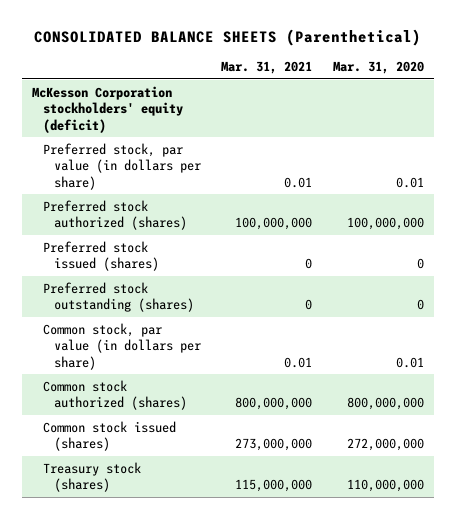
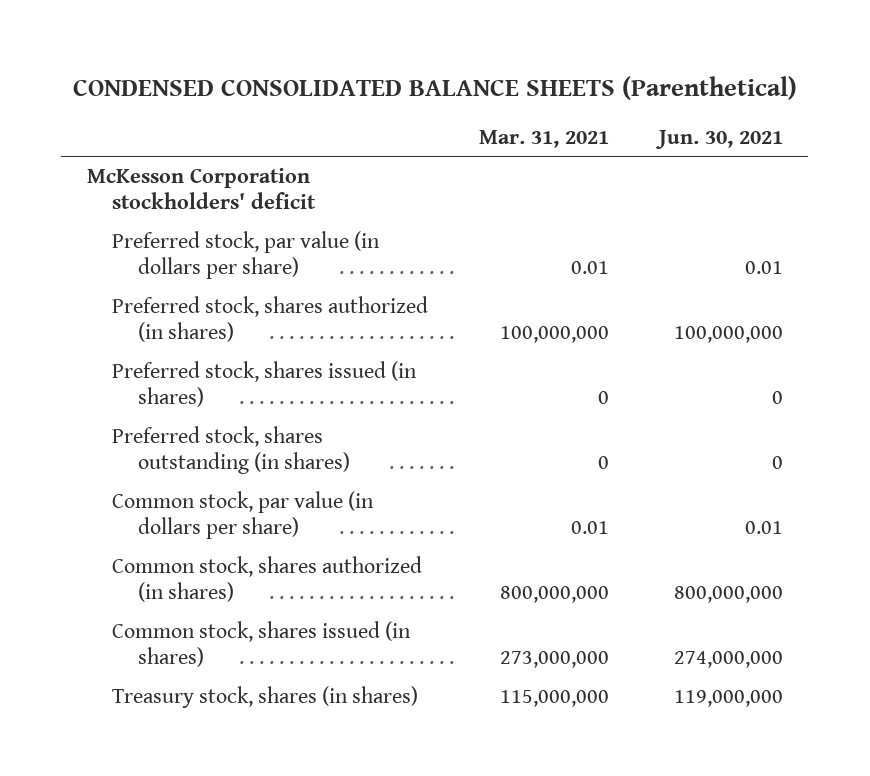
[33,28,421,46] CONSOLIDATED BALANCE SHEETS (Parenthetical) -> [72,75,797,100] CONDENSED CONSOLIDATED BALANCE SHEETS (Parenthetical)
[332,61,424,75] Mar. 31, 2020 -> none
none -> [655,129,784,149] Jun. 30, 2021
[31,85,183,133] McKesson Corporation stockholders' equity (deficit) -> [86,168,317,210] McKesson Corporation stockholders' deficit
[42,199,187,231] Preferred stock authorized (shares) -> [112,296,429,343] Preferred stock, shares authorized (in shares)
[42,240,159,272] Preferred stock issued (shares) -> [112,361,418,408] Preferred stock, shares issued (in shares)
[42,281,194,313] Preferred stock outstanding (shares) -> [112,426,351,475] Preferred stock, shares outstanding (in shares)
[42,379,187,411] Common stock authorized (shares) -> [112,556,423,603] Common stock, shares authorized (in shares)
[42,420,176,452] Common stock issued (shares) -> [112,621,412,668] Common stock, shares issued (in shares)
[42,461,141,493] Treasury stock (shares) -> [112,686,419,709] Treasury stock, shares (in shares)

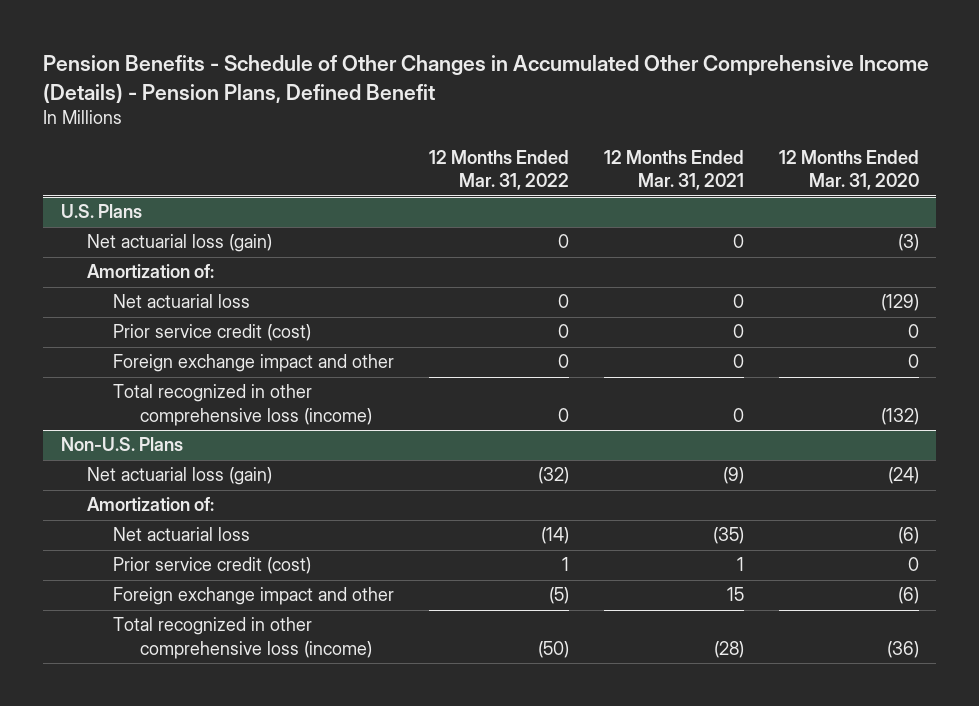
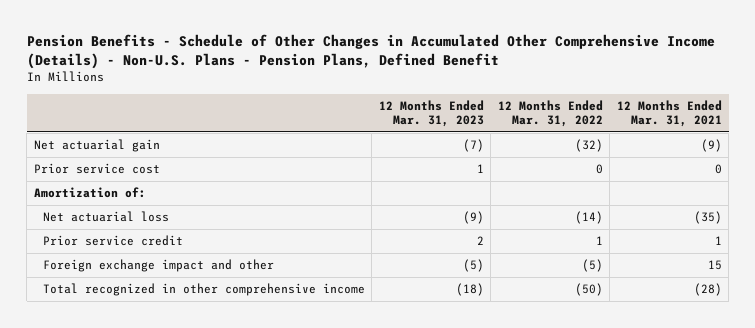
[43,55,930,103] Pension Benefits - Schedule of Other Changes in Accumulated Other Comprehensive Income (Details) - Pension Plans, Defined Benefit -> [26,33,715,69] Pension Benefits - Schedule of Other Changes in Accumulated Other Comprehensive Income (Details) - Non-U.S. Plans - Pension Plans, Defined Benefit
[778,149,919,191] 12 Months Ended Mar. 31, 2020 -> none
none -> [378,99,484,128] 12 Months Ended Mar. 31, 2023
[60,204,142,219] U.S. Plans -> none
[86,264,214,279] Amortization of: -> none
[113,294,251,309] Net actuarial loss -> none
[113,354,395,373] Foreign exchange impact and other -> none
[113,384,372,427] Total recognized in other comprehensive loss (income) -> none
[60,437,183,452] Non-U.S. Plans -> none
[86,467,272,486] Net actuarial loss (gain) -> none
[86,234,272,253] Net actuarial loss (gain) -> [33,139,160,153] Net actuarial gain
[558,234,570,249] 0 -> [574,139,603,153] (32)
[732,234,744,249] 0 -> [700,139,722,153] (9)
[113,324,312,342] Prior service credit (cost) -> [33,163,160,175] Prior service cost
[113,557,312,575] Prior service credit (cost) -> [42,235,183,247] Prior service credit
[113,617,372,660] Total recognized in other comprehensive loss (income) -> [42,283,365,297] Total recognized in other comprehensive income

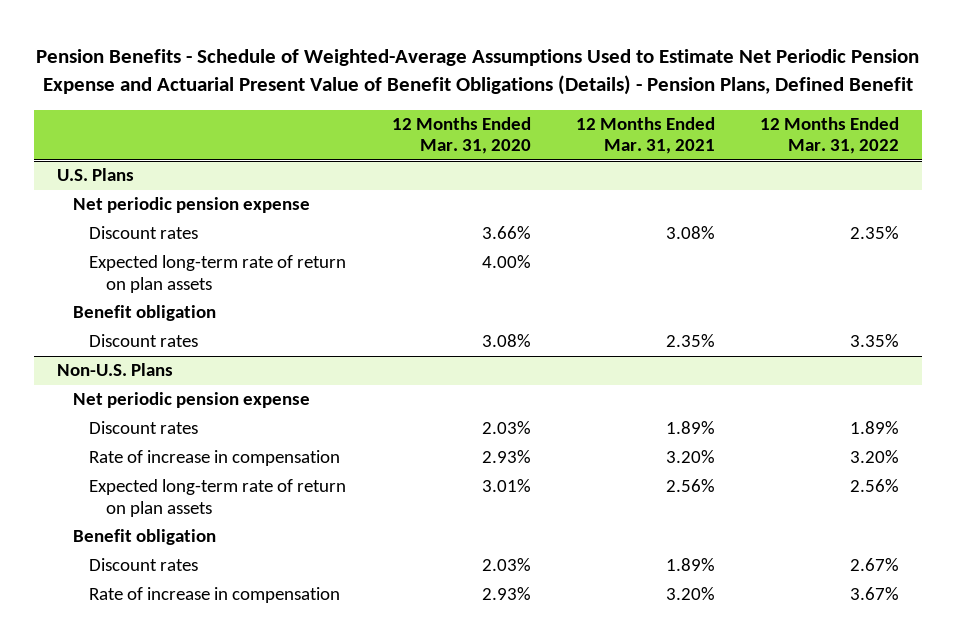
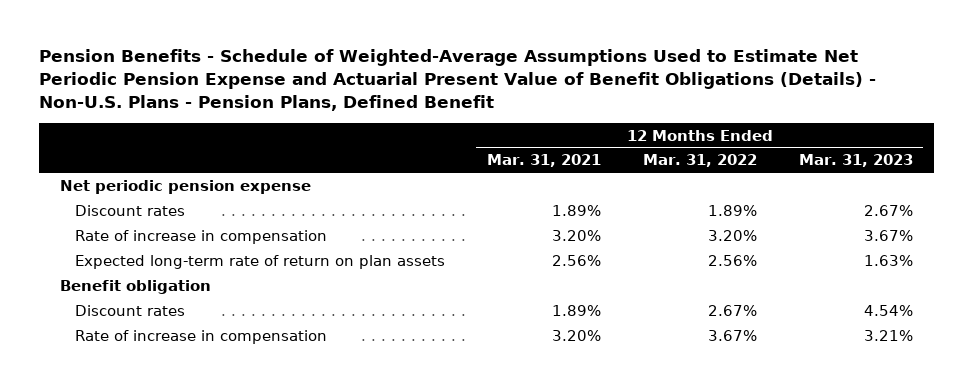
[35,48,919,96] Pension Benefits - Schedule of Weighted-Average Assumptions Used to Estimate Net Periodic Pension Expense and Actuarial Present Value of Benefit Obligations (Details) - Pension Plans, Defined Benefit -> [38,48,876,112] Pension Benefits - Schedule of Weighted-Average Assumptions Used to Estimate Net Periodic Pension Expense and Actuarial Present Value of Benefit Obligations (Details) - Non-U.S. Plans - Pension Plans, Defined Benefit
[391,116,531,155] 12 Months Ended Mar. 31, 2020 -> none
none -> [798,154,913,168] Mar. 31, 2023
[56,168,134,182] U.S. Plans -> none
[89,226,199,240] Discount rates -> none
[89,255,347,293] Expected long-term rate of return on plan assets -> none
[73,305,217,322] Benefit obligation -> none
[89,334,199,348] Discount rates -> none
[56,363,173,377] Non-U.S. Plans -> none
[73,392,311,409] Net periodic pension expense -> none

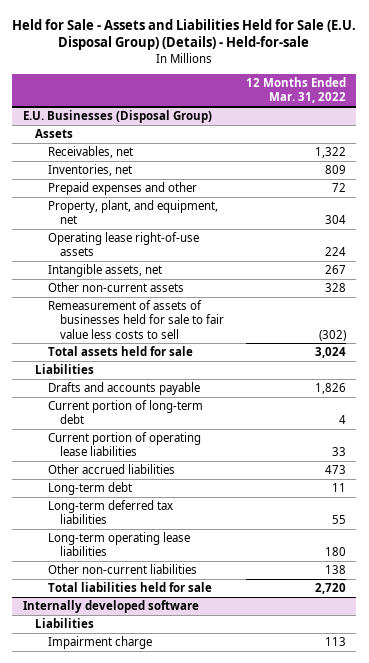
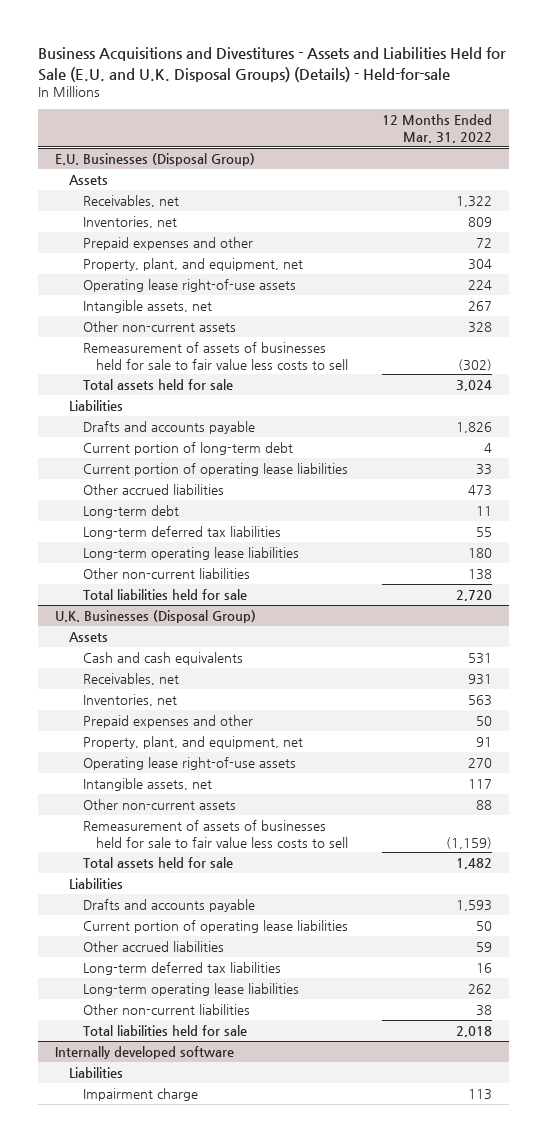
[12,18,357,51] Held for Sale - Assets and Liabilities Held for Sale (E.U. Disposal Group) (Details) - Held-for-sale -> [38,47,507,82] Business Acquisitions and Divestitures - Assets and Liabilities Held for Sale (E.U. and U.K. Disposal Groups) (Details) - Held-for-sale
none -> [55,609,257,623] U.K. Businesses (Disposal Group)
none -> [68,631,108,642] Assets
none -> [82,651,243,665] Cash and cash equivalents
none -> [82,672,179,685] Receivables, net
none -> [82,693,177,706] Inventories, net
none -> [82,714,253,728] Prepaid expenses and other
none -> [82,735,303,749] Property, plant, and equipment, net
none -> [82,756,296,770] Operating lease right-of-use assets
none -> [82,777,212,791] Intangible assets, net
none -> [82,798,236,810] Other non-current assets
none -> [82,819,349,848] Remeasurement of assets of businesses held for sale to fair value less costs to sell
none -> [82,856,233,868] Total assets held for sale
none -> [68,877,123,889] Liabilities
none -> [82,898,255,912] Drafts and accounts payable
none -> [82,919,348,933] Current portion of operating lease liabilities
none -> [82,940,224,952] Other accrued liabilities
none -> [82,961,281,975] Long-term deferred tax liabilities
none -> [82,982,299,996] Long-term operating lease liabilities
none -> [82,1003,250,1015] Other non-current liabilities
none -> [82,1024,247,1036] Total liabilities held for sale

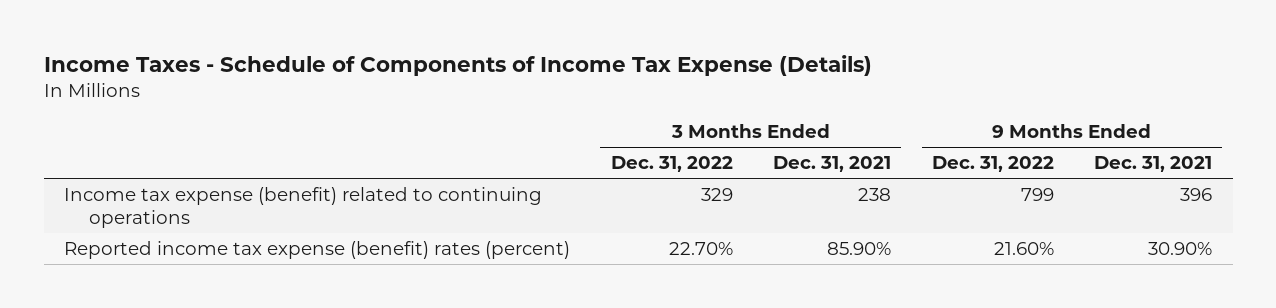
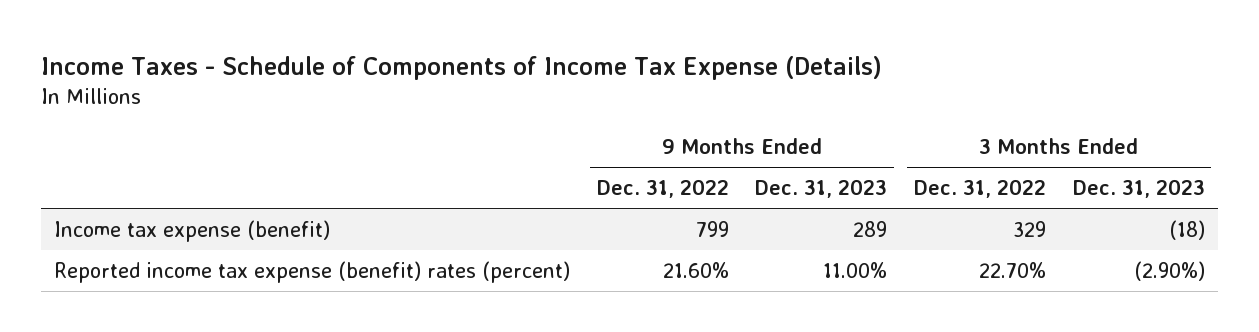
[773,156,892,173] Dec. 31, 2021 -> none
[1094,156,1213,173] Dec. 31, 2021 -> none
none -> [755,179,888,199] Dec. 31, 2023
none -> [1072,179,1205,199] Dec. 31, 2023
[63,187,542,228] Income tax expense (benefit) related to continuing operations -> [54,220,331,243] Income tax expense (benefit)

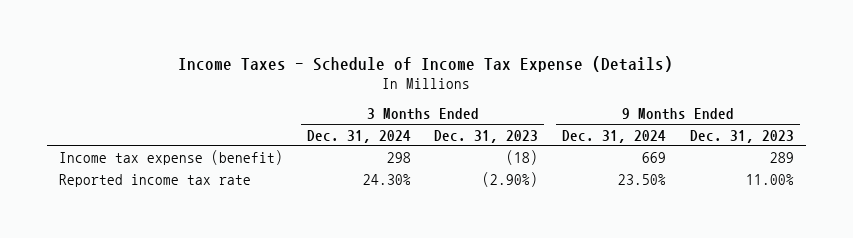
[40,55,882,80] Income Taxes - Schedule of Components of Income Tax Expense (Details) -> [178,56,674,73] Income Taxes - Schedule of Income Tax Expense (Details)
[596,179,729,199] Dec. 31, 2022 -> none
[913,179,1046,199] Dec. 31, 2022 -> none
none -> [306,129,411,143] Dec. 31, 2024
none -> [562,129,667,143] Dec. 31, 2024
[54,261,571,284] Reported income tax expense (benefit) rates (percent) -> [58,174,251,188] Reported income tax rate

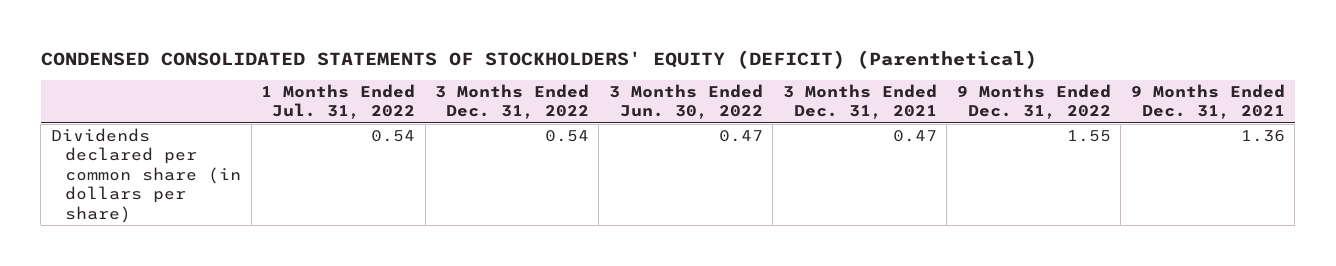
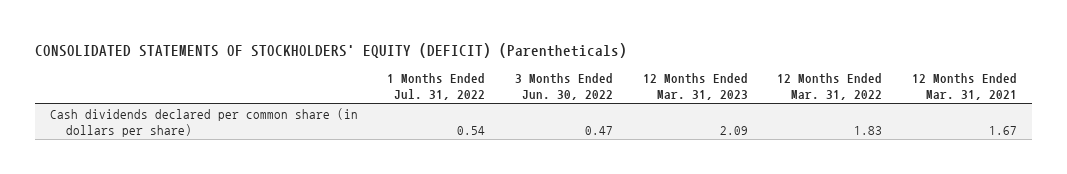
[40,49,1037,69] CONDENSED CONSOLIDATED STATEMENTS OF STOCKHOLDERS' EQUITY (DEFICIT) (Parenthetical) -> [34,42,627,58] CONSOLIDATED STATEMENTS OF STOCKHOLDERS' EQUITY (DEFICIT) (Parentheticals)
[435,84,590,120] 3 Months Ended Dec. 31, 2022 -> none
[782,84,937,120] 3 Months Ended Dec. 31, 2021 -> none
[956,84,1111,120] 9 Months Ended Dec. 31, 2022 -> none
[1130,84,1285,120] 9 Months Ended Dec. 31, 2021 -> none
none -> [642,72,748,100] 12 Months Ended Mar. 31, 2023
none -> [777,72,883,100] 12 Months Ended Mar. 31, 2022
none -> [912,72,1018,100] 12 Months Ended Mar. 31, 2021
[50,128,242,223] Dividends declared per common share (in dollars per share) -> [49,107,358,137] Cash dividends declared per common share (in dollars per share)

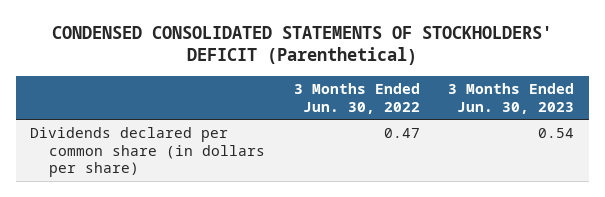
[34,42,627,58] CONSOLIDATED STATEMENTS OF STOCKHOLDERS' EQUITY (DEFICIT) (Parentheticals) -> [52,25,553,66] CONDENSED CONSOLIDATED STATEMENTS OF STOCKHOLDERS' DEFICIT (Parenthetical)
[387,72,486,100] 1 Months Ended Jul. 31, 2022 -> none
[642,72,748,100] 12 Months Ended Mar. 31, 2023 -> none
[777,72,883,100] 12 Months Ended Mar. 31, 2022 -> none
[912,72,1018,100] 12 Months Ended Mar. 31, 2021 -> none
none -> [448,82,575,114] 3 Months Ended Jun. 30, 2023
[49,107,358,137] Cash dividends declared per common share (in dollars per share) -> [30,126,266,178] Dividends declared per common share (in dollars per share)

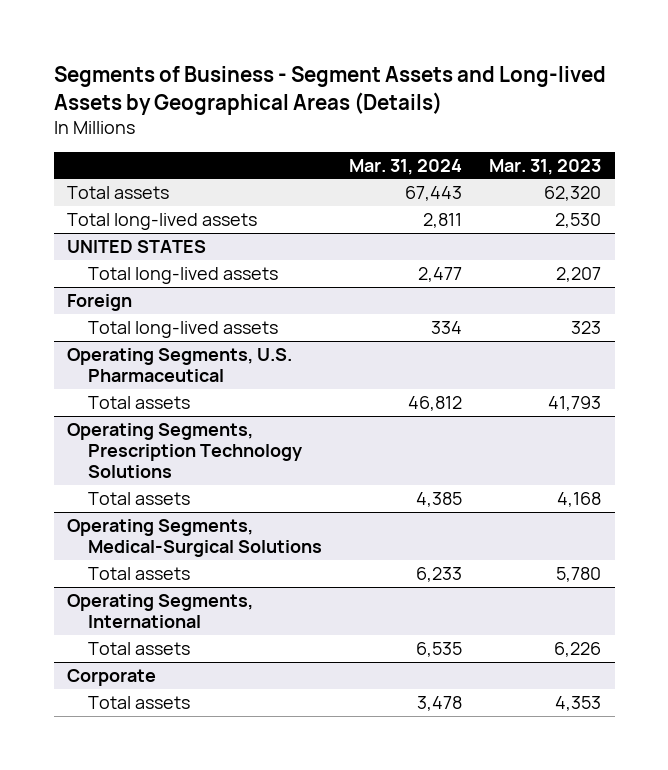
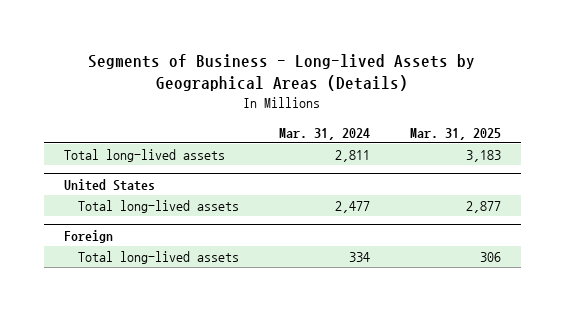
[53,65,606,115] Segments of Business - Segment Assets and Long-lived Assets by Geographical Areas (Details) -> [88,54,476,92] Segments of Business - Long-lived Assets by Geographical Areas (Details)
[489,158,602,175] Mar. 31, 2023 -> none
none -> [409,127,501,140] Mar. 31, 2025
[67,185,170,199] Total assets -> none
[67,239,207,253] UNITED STATES -> [64,178,156,191] United States
[67,347,293,382] Operating Segments, U.S. Pharmaceutical -> none
[88,395,191,409] Total assets -> none
[67,422,303,479] Operating Segments, Prescription Technology Solutions -> none
[88,491,191,505] Total assets -> none
[67,518,323,557] Operating Segments, Medical-Surgical Solutions -> none
[88,566,191,580] Total assets -> none
[67,593,254,628] Operating Segments, International -> none
[88,641,191,655] Total assets -> none
[67,668,157,686] Corporate -> none
[88,695,191,709] Total assets -> none

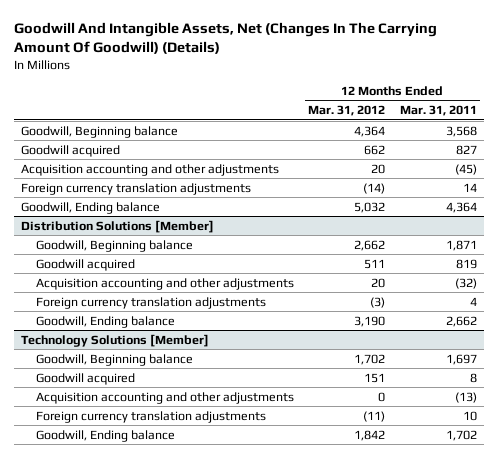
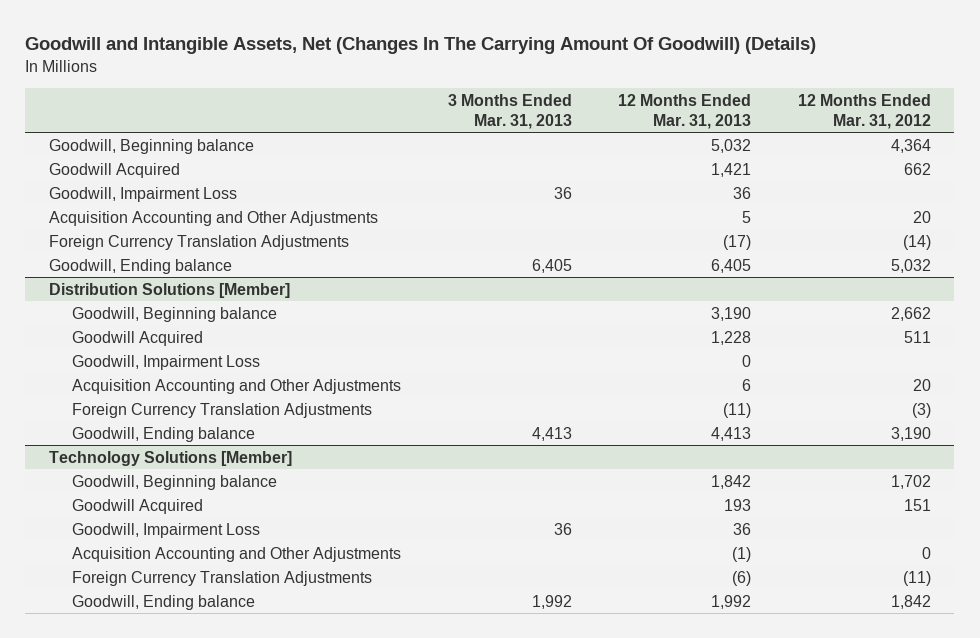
[13,22,437,55] Goodwill And Intangible Assets, Net (Changes In The Carrying Amount Of Goodwill) (Details) -> [25,37,817,55] Goodwill and Intangible Assets, Net (Changes In The Carrying Amount Of Goodwill) (Details)
[399,105,477,117] Mar. 31, 2011 -> none
none -> [447,93,572,129] 3 Months Ended Mar. 31, 2013
none -> [618,93,752,129] 12 Months Ended Mar. 31, 2013
[20,144,120,157] Goodwill acquired -> [48,162,180,178] Goodwill Acquired
none -> [48,186,237,202] Goodwill, Impairment Loss
[20,163,279,176] Acquisition accounting and other adjustments -> [48,210,378,226] Acquisition Accounting and Other Adjustments
[20,182,251,195] Foreign currency translation adjustments -> [48,234,349,250] Foreign Currency Translation Adjustments
[36,258,136,271] Goodwill acquired -> [71,330,203,346] Goodwill Acquired
none -> [71,354,260,370] Goodwill, Impairment Loss
[36,277,295,290] Acquisition accounting and other adjustments -> [71,378,401,394] Acquisition Accounting and Other Adjustments
[36,296,267,309] Foreign currency translation adjustments -> [71,402,372,418] Foreign Currency Translation Adjustments
[36,372,136,385] Goodwill acquired -> [71,498,203,514] Goodwill Acquired
none -> [71,522,260,538] Goodwill, Impairment Loss
[36,391,295,404] Acquisition accounting and other adjustments -> [71,546,401,562] Acquisition Accounting and Other Adjustments
[36,410,267,423] Foreign currency translation adjustments -> [71,570,372,586] Foreign Currency Translation Adjustments

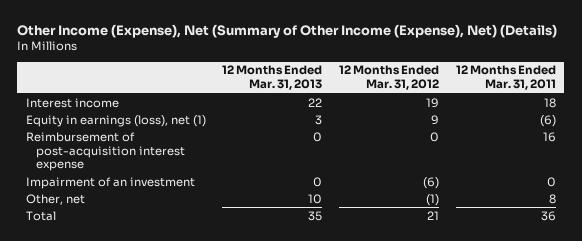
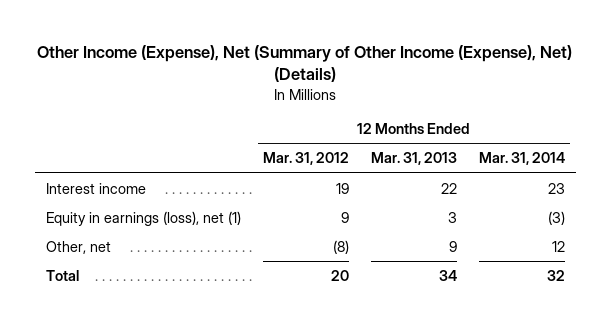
[455,65,556,91] 12 Months Ended Mar. 31, 2011 -> none
none -> [478,152,565,166] Mar. 31, 2014
[25,131,186,172] Reimbursement of post-acquisition interest expense -> none
[25,176,195,189] Impairment of an investment -> none
[308,193,323,204] 10 -> [448,241,457,253] 9
[426,193,440,206] (1) -> [332,240,349,255] (8)
[308,210,323,221] 35 -> [438,270,457,282] 34
[427,210,440,220] 21 -> [330,270,349,282] 20

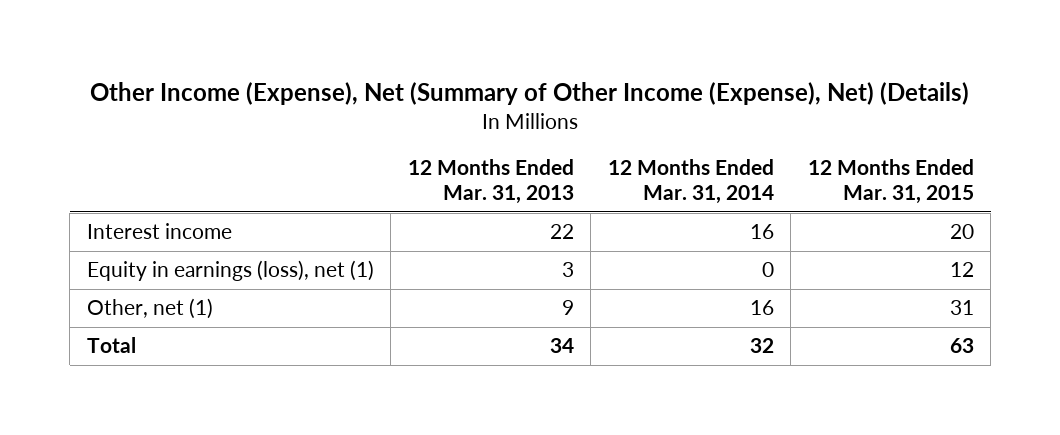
[262,152,349,166] Mar. 31, 2012 -> none
none -> [807,159,974,204] 12 Months Ended Mar. 31, 2015
[547,183,565,195] 23 -> [749,224,774,240] 16
[547,211,565,226] (3) -> [761,262,774,278] 0
[46,241,112,255] Other, net -> [86,298,213,320] Other, net (1)
[551,241,565,253] 12 -> [749,300,774,316] 16

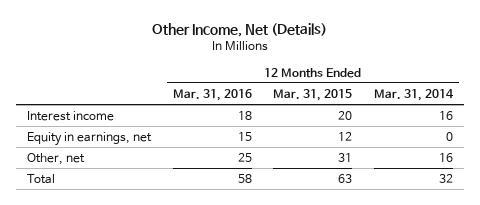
[90,82,970,106] Other Income (Expense), Net (Summary of Other Income (Expense), Net) (Details) -> [151,22,327,37] Other Income, Net (Details)
[407,159,574,204] 12 Months Ended Mar. 31, 2013 -> none
none -> [172,88,252,101] Mar. 31, 2016
[86,260,374,282] Equity in earnings (loss), net (1) -> [26,131,152,146] Equity in earnings, net
[86,298,213,320] Other, net (1) -> [26,152,85,165] Other, net

